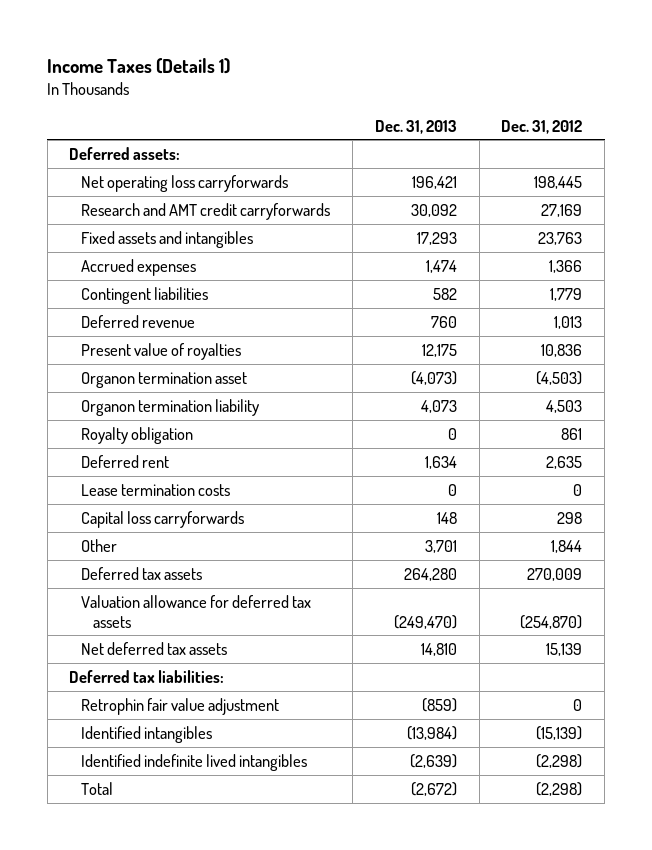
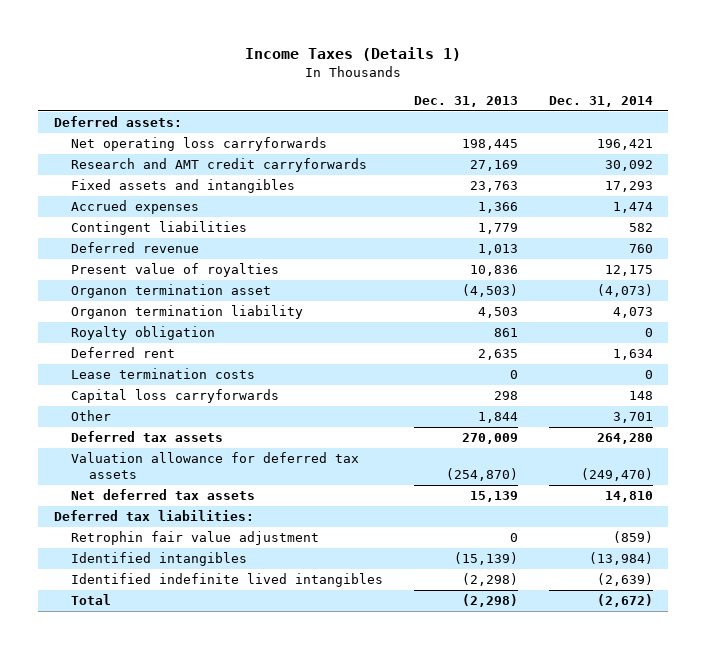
[501,119,583,134] Dec. 31, 2012 -> none
none -> [548,96,653,108] Dec. 31, 2014
[411,175,457,189] 196,421 -> [461,139,518,151] 198,445
[410,203,457,217] 30,092 -> [469,160,518,172] 27,169
[416,231,457,245] 17,293 -> [469,181,518,193] 23,763
[425,259,457,273] 1,474 -> [477,202,518,214] 1,366
[432,287,457,300] 582 -> [477,223,518,235] 1,779
[430,315,457,328] 760 -> [477,244,518,256] 1,013
[421,343,457,357] 12,175 -> [469,265,518,277] 10,836
[410,370,457,385] (4,073) -> [461,284,518,298] (4,503)
[420,399,457,413] 4,073 -> [477,307,518,319] 4,503
[447,427,457,440] 0 -> [493,328,518,338] 861
[424,455,457,469] 1,634 -> [477,349,518,361] 2,635
[436,511,457,524] 148 -> [493,391,518,401] 298
[424,539,457,553] 3,701 -> [477,412,518,424] 1,844
[403,567,457,581] 264,280 -> [461,433,518,445] 270,009
[393,614,457,629] (249,470) -> [445,468,518,482] (254,870)
[420,642,457,656] 14,810 -> [469,491,518,503] 15,139
[421,697,457,712] (859) -> [509,533,518,543] 0
[406,725,457,740] (13,984) -> [453,552,518,566] (15,139)
[409,753,457,768] (2,639) -> [461,573,518,587] (2,298)
[410,781,457,796] (2,672) -> [461,594,518,608] (2,298)

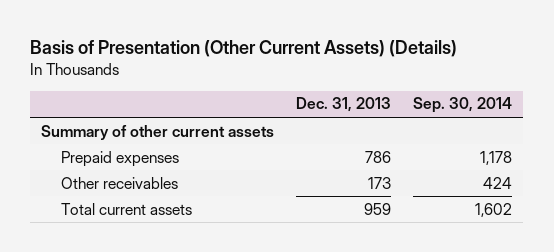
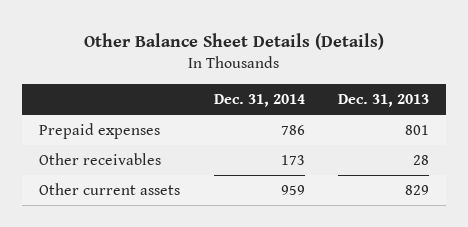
[30,40,458,58] Basis of Presentation (Other Current Assets) (Details) -> [84,32,385,50] Other Balance Sheet Details (Details)
[413,97,513,114] Sep. 30, 2014 -> none
none -> [213,94,305,108] Dec. 31, 2014
[41,124,275,140] Summary of other current assets -> none
[365,150,392,163] 786 -> [404,125,429,136] 801
[368,176,392,189] 173 -> [412,155,429,166] 28
[60,202,192,215] Total current assets -> [39,183,181,196] Other current assets
[364,202,392,215] 959 -> [404,185,429,196] 829

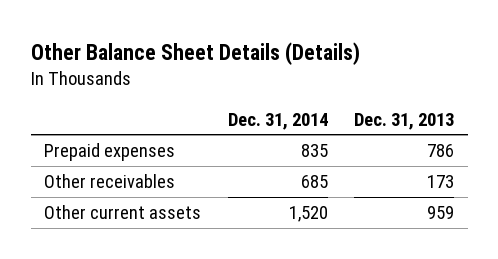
[280,125,305,136] 786 -> [300,144,328,158] 835
[404,125,429,136] 801 -> [427,144,455,158] 786
[280,155,305,166] 173 -> [300,175,328,189] 685
[412,155,429,166] 28 -> [427,175,455,189] 173
[280,185,305,196] 959 -> [288,206,328,223] 1,520
[404,185,429,196] 829 -> [427,206,455,220] 959

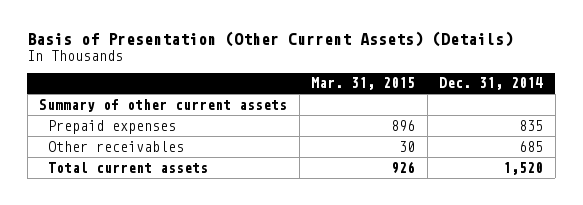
[30,41,360,65] Other Balance Sheet Details (Details) -> [27,31,514,48] Basis of Presentation (Other Current Assets) (Details)
[354,112,455,130] Dec. 31, 2013 -> none
none -> [311,77,416,91] Mar. 31, 2015
none -> [39,98,288,112] Summary of other current assets
[43,205,201,220] Other current assets -> [48,161,209,173] Total current assets

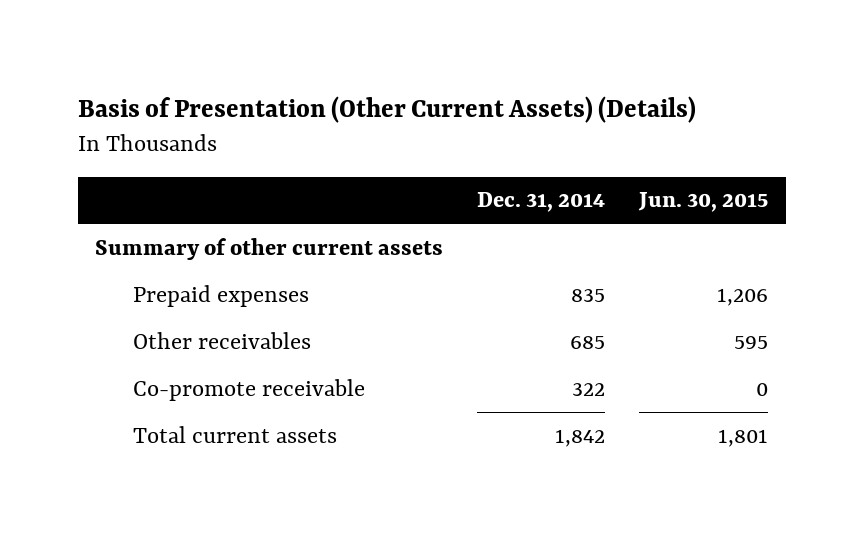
[311,77,416,91] Mar. 31, 2015 -> none
none -> [638,192,769,213] Jun. 30, 2015
none -> [133,378,366,401] Co-promote receivable
[503,161,544,175] 1,520 -> [555,428,606,447] 1,842

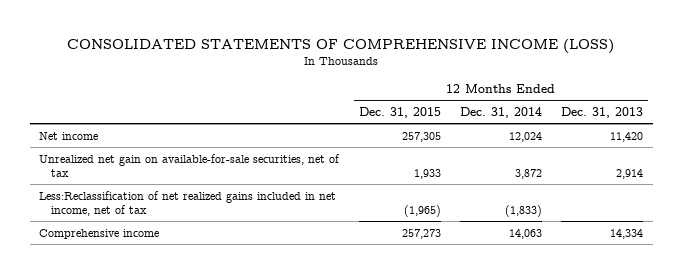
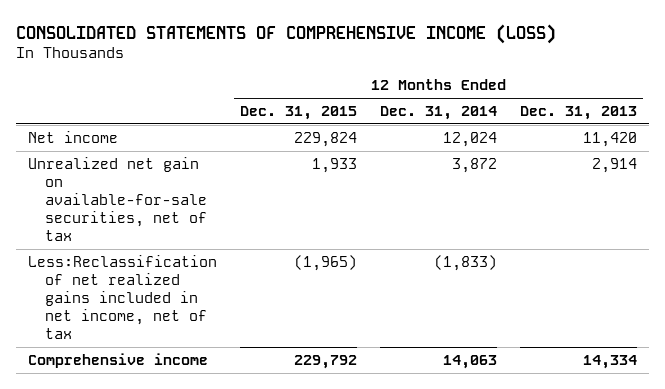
[401,131,441,142] 257,305 -> [293,131,357,147] 229,824
[401,228,441,239] 257,273 -> [293,354,357,369] 229,792

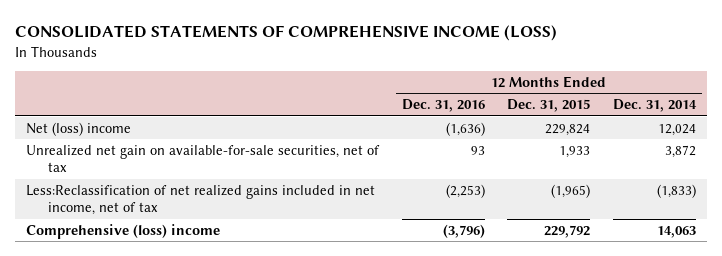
[520,105,638,120] Dec. 31, 2013 -> none
none -> [401,99,485,113] Dec. 31, 2016
[27,130,118,143] Net income -> [26,121,132,136] Net (loss) income
[27,352,208,368] Comprehensive income -> [26,223,221,239] Comprehensive (loss) income

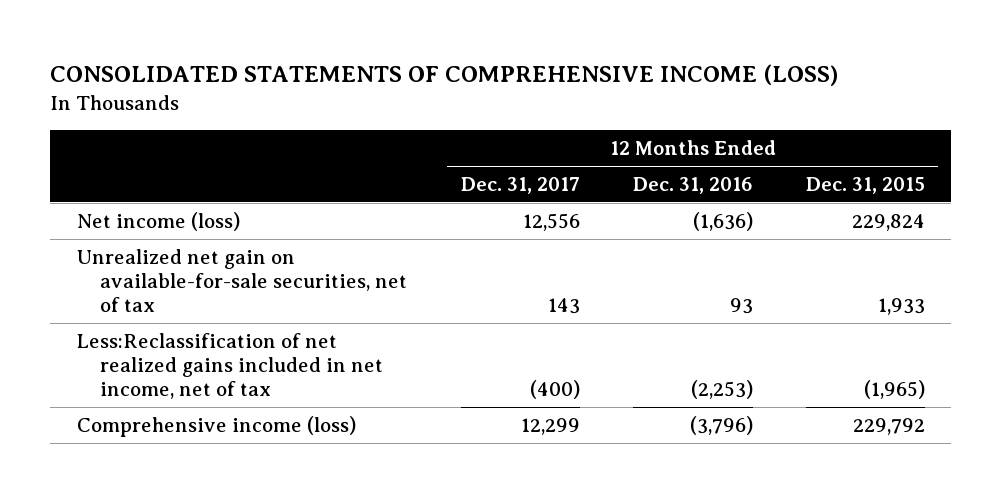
[612,99,697,113] Dec. 31, 2014 -> none
none -> [460,177,580,195] Dec. 31, 2017
[26,121,132,136] Net (loss) income -> [76,211,240,231] Net income (loss)
[26,223,221,239] Comprehensive (loss) income -> [76,415,356,437] Comprehensive income (loss)

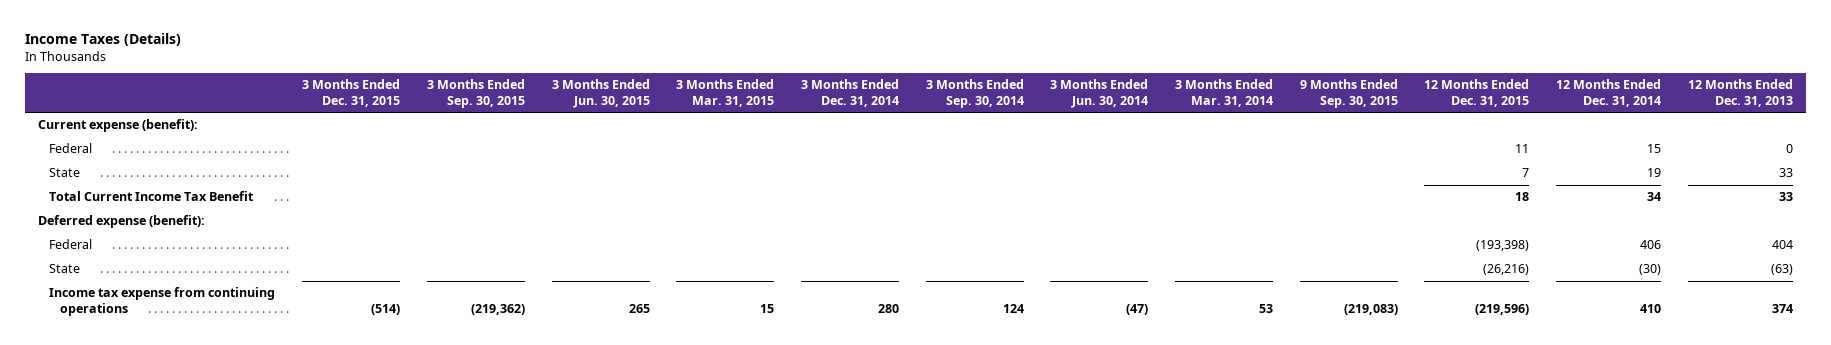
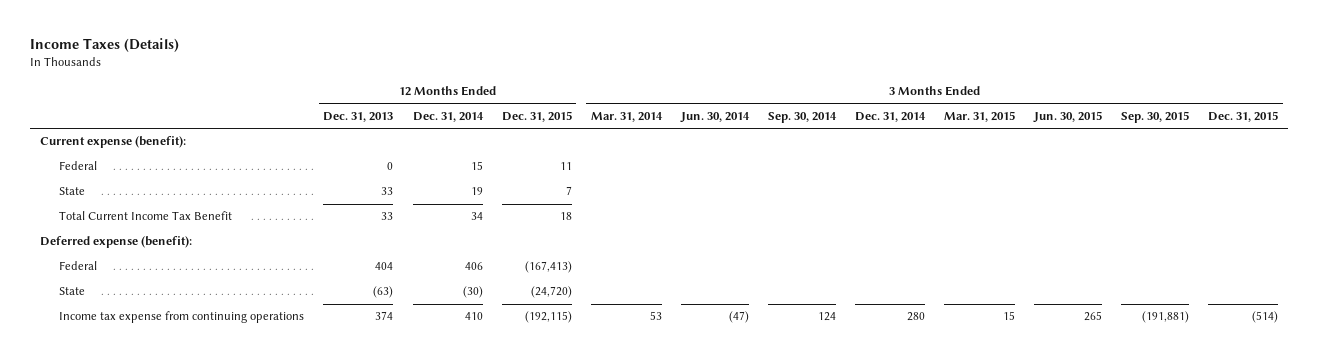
[1299,79,1398,108] 9 Months Ended Sep. 30, 2015 -> none
[1476,240,1530,252] (193,398) -> [524,261,572,274] (167,413)
[1483,264,1530,276] (26,216) -> [530,286,572,299] (24,720)
[470,303,525,315] (219,362) -> [1142,311,1190,324] (191,881)
[1475,303,1530,315] (219,596) -> [524,311,572,324] (192,115)

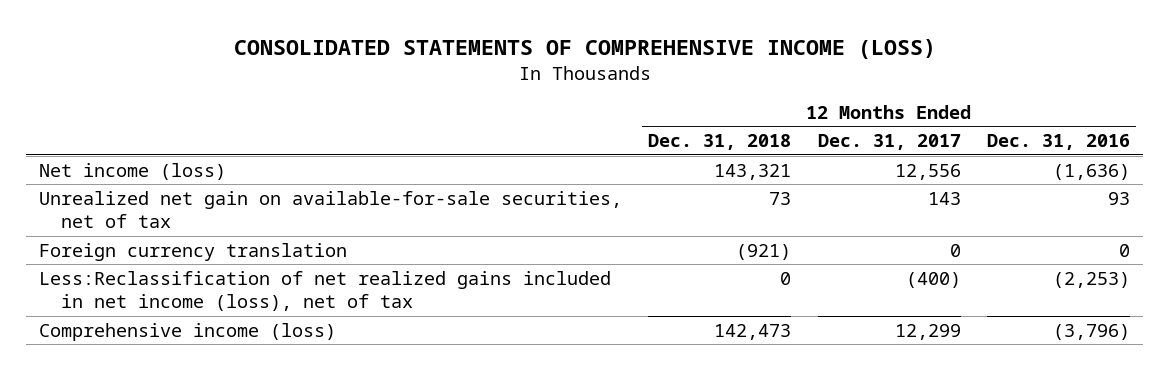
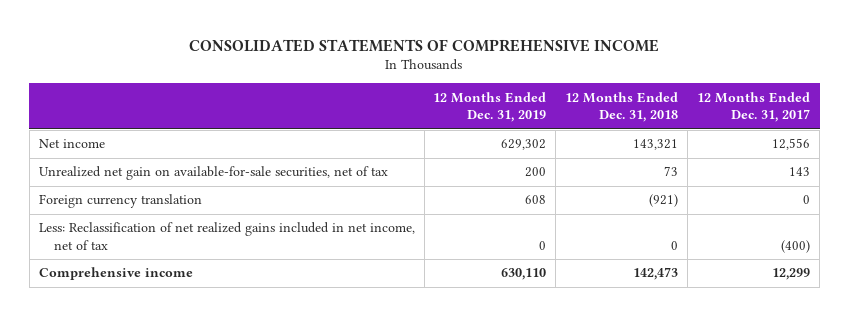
[233,38,936,59] CONSOLIDATED STATEMENTS OF COMPREHENSIVE INCOME (LOSS) -> [189,38,660,52] CONSOLIDATED STATEMENTS OF COMPREHENSIVE INCOME
[986,134,1130,151] Dec. 31, 2016 -> none
none -> [433,91,547,123] 12 Months Ended Dec. 31, 2019
[39,162,227,180] Net income (loss) -> [38,139,105,149] Net income
[39,270,612,312] Less:Reclassification of net realized gains included in net income (loss), net of tax -> [38,222,415,250] Less: Reclassification of net realized gains included in net income, net of tax
[39,322,337,341] Comprehensive income (loss) -> [38,267,193,281] Comprehensive income

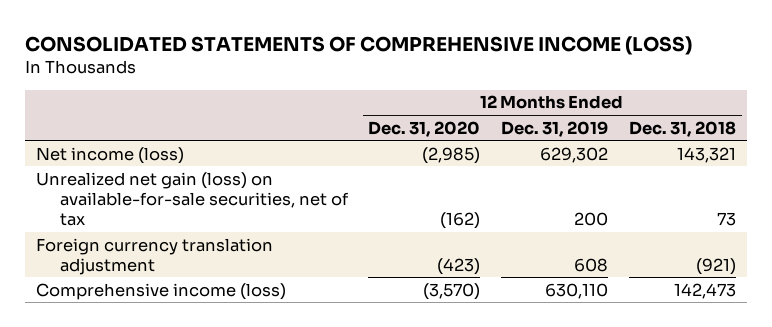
[189,38,660,52] CONSOLIDATED STATEMENTS OF COMPREHENSIVE INCOME -> [25,35,693,55] CONSOLIDATED STATEMENTS OF COMPREHENSIVE INCOME (LOSS)
[697,91,811,123] 12 Months Ended Dec. 31, 2017 -> none
none -> [368,120,481,137] Dec. 31, 2020
[38,222,415,250] Less: Reclassification of net realized gains included in net income, net of tax -> none
[38,139,105,149] Net income -> [35,146,184,164] Net income (loss)
[38,166,388,181] Unrealized net gain on available-for-sale securities, net of tax -> [35,171,349,226] Unrealized net gain (loss) on available-for-sale securities, net of tax
[38,194,202,209] Foreign currency translation -> [35,237,273,275] Foreign currency translation adjustment
[38,267,193,281] Comprehensive income -> [35,282,286,300] Comprehensive income (loss)

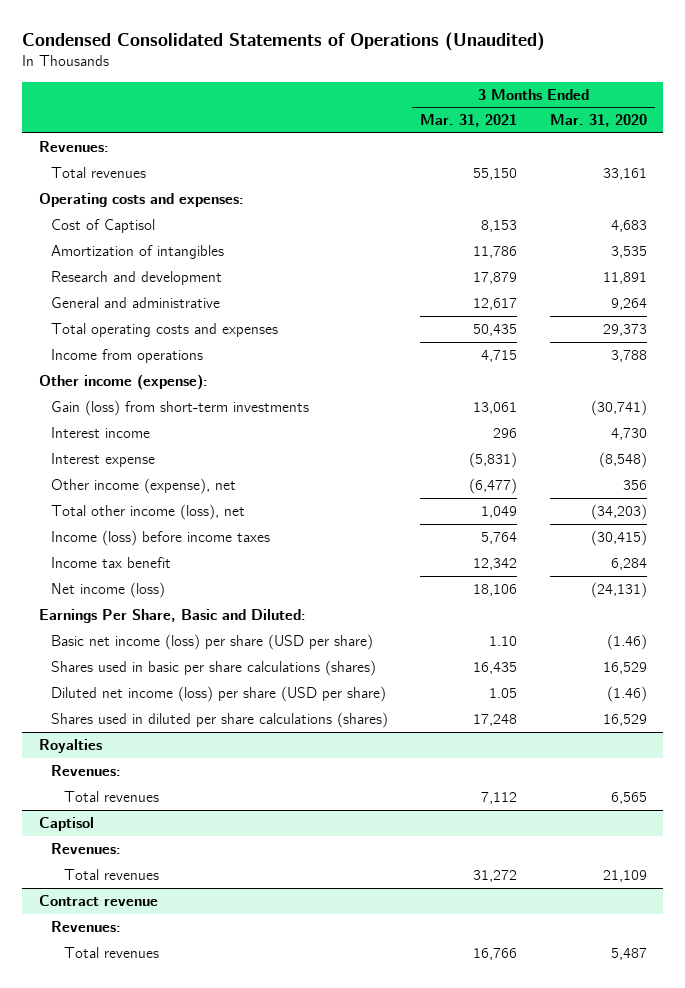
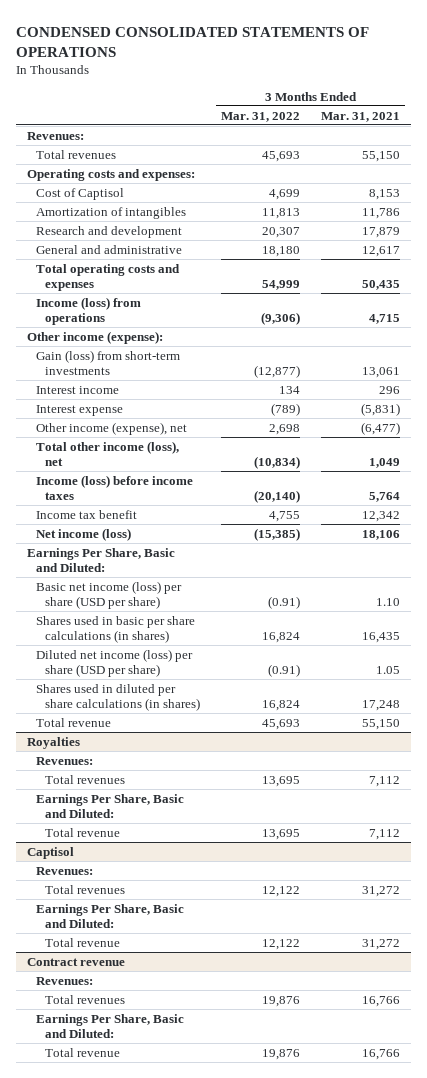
[22,31,546,51] Condensed Consolidated Statements of Operations (Unaudited) -> [16,26,370,57] CONDENSED CONSOLIDATED STATEMENTS OF OPERATIONS
[549,114,647,128] Mar. 31, 2020 -> none
none -> [221,111,301,122] Mar. 31, 2022
[51,349,204,364] Income from operations -> [36,296,142,326] Income (loss) from operations
[51,660,377,677] Shares used in basic per share calculations (shares) -> [36,615,196,644] Shares used in basic per share calculations (in shares)
[51,712,389,729] Shares used in diluted per share calculations (shares) -> [36,683,201,712] Shares used in diluted per share calculations (in shares)
none -> [36,717,112,727] Total revenue
none -> [36,793,185,819] Earnings Per Share, Basic and Diluted:
none -> [45,827,121,837] Total revenue
none -> [36,903,185,929] Earnings Per Share, Basic and Diluted:
none -> [45,937,121,947] Total revenue
none -> [36,1013,185,1039] Earnings Per Share, Basic and Diluted:
none -> [45,1047,121,1057] Total revenue

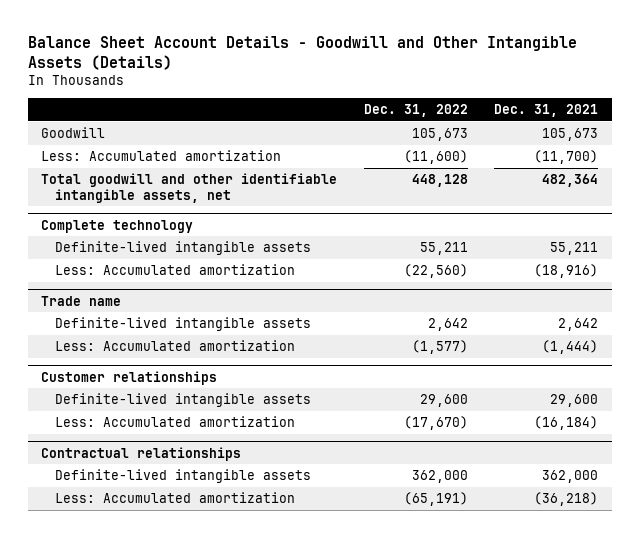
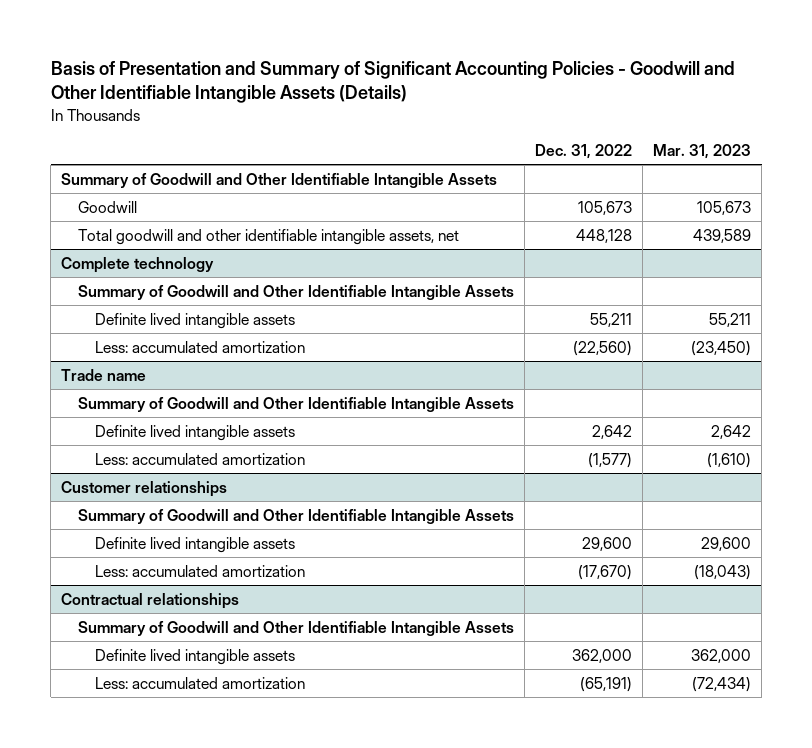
[28,36,578,70] Balance Sheet Account Details - Goodwill and Other Intangible Assets (Details) -> [50,60,735,104] Basis of Presentation and Summary of Significant Accounting Policies - Goodwill and Other Identifiable Intangible Assets (Details)
[494,103,599,117] Dec. 31, 2021 -> none
none -> [653,144,752,160] Mar. 31, 2023
none -> [61,172,498,188] Summary of Goodwill and Other Identifiable Intangible Assets
[41,149,282,161] Less: Accumulated amortization -> none
none -> [77,284,514,300] Summary of Goodwill and Other Identifiable Intangible Assets
[54,240,311,255] Definite-lived intangible assets -> [94,312,295,329] Definite lived intangible assets
[54,263,295,275] Less: Accumulated amortization -> [94,340,305,353] Less: accumulated amortization
none -> [77,396,514,412] Summary of Goodwill and Other Identifiable Intangible Assets
[54,316,311,331] Definite-lived intangible assets -> [94,424,295,441] Definite lived intangible assets
[54,339,295,351] Less: Accumulated amortization -> [94,452,305,465] Less: accumulated amortization
none -> [77,508,514,524] Summary of Goodwill and Other Identifiable Intangible Assets
[54,392,311,407] Definite-lived intangible assets -> [94,536,295,553] Definite lived intangible assets
[54,415,295,427] Less: Accumulated amortization -> [94,564,305,577] Less: accumulated amortization
none -> [77,620,514,636] Summary of Goodwill and Other Identifiable Intangible Assets
[54,468,311,483] Definite-lived intangible assets -> [94,648,295,665] Definite lived intangible assets
[54,491,295,503] Less: Accumulated amortization -> [94,676,305,689] Less: accumulated amortization

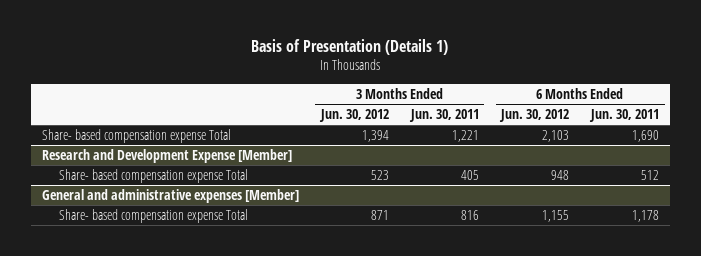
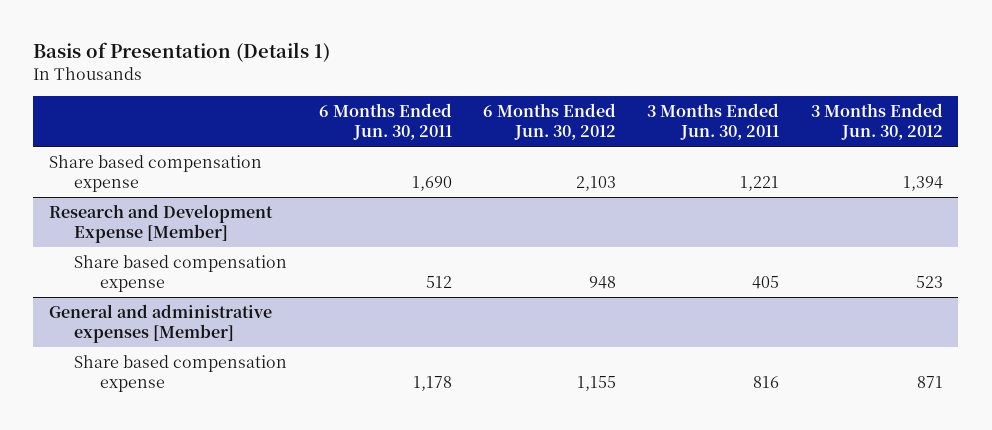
[41,128,231,143] Share- based compensation expense Total -> [48,154,262,193] Share based compensation expense
[59,168,249,183] Share- based compensation expense Total -> [74,254,288,293] Share based compensation expense
[59,208,249,223] Share- based compensation expense Total -> [74,354,288,393] Share based compensation expense

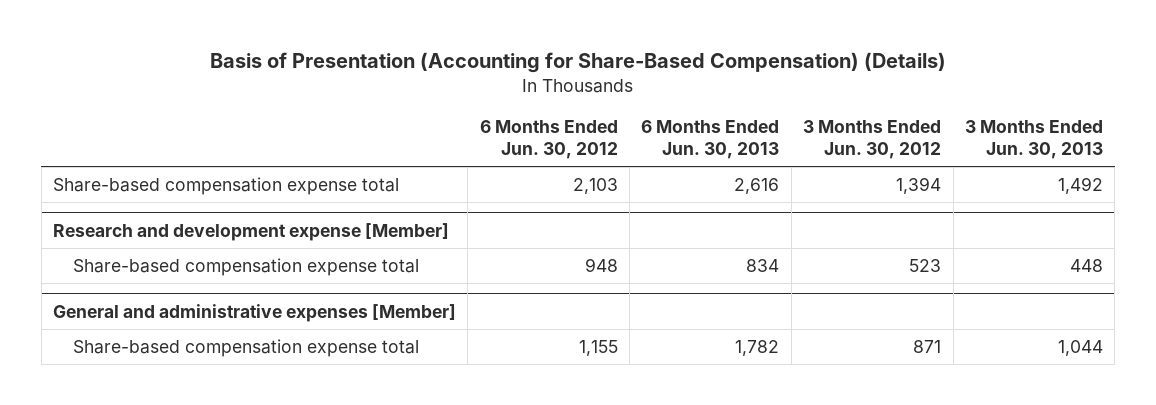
[33,42,331,63] Basis of Presentation (Details 1) -> [209,52,946,74] Basis of Presentation (Accounting for Share-Based Compensation) (Details)
[318,103,452,141] 6 Months Ended Jun. 30, 2011 -> none
[647,103,780,141] 3 Months Ended Jun. 30, 2011 -> none
none -> [641,120,780,160] 6 Months Ended Jun. 30, 2013
none -> [964,120,1103,160] 3 Months Ended Jun. 30, 2013
[48,154,262,193] Share based compensation expense -> [52,176,399,195] Share-based compensation expense total
[48,203,273,244] Research and Development Expense [Member] -> [52,222,449,241] Research and development expense [Member]
[74,254,288,293] Share based compensation expense -> [72,257,419,276] Share-based compensation expense total
[74,354,288,393] Share based compensation expense -> [72,338,419,357] Share-based compensation expense total

